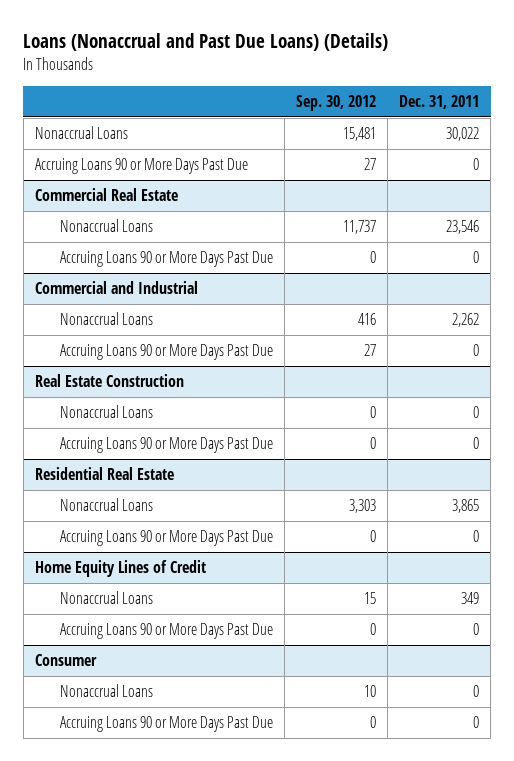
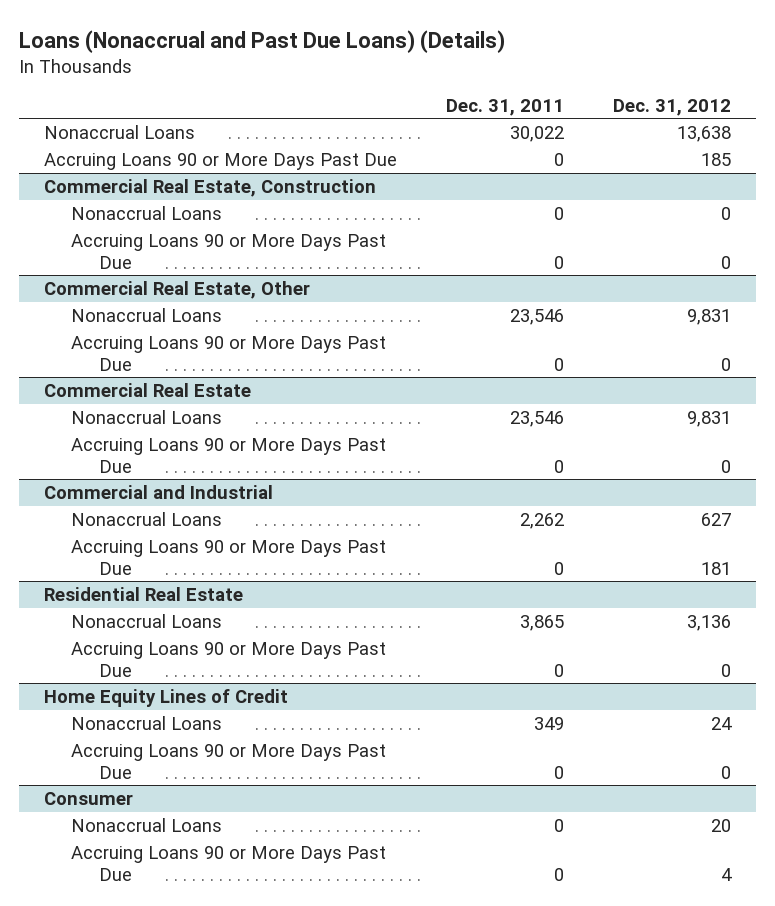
[295,94,376,111] Sep. 30, 2012 -> none
none -> [613,98,732,116] Dec. 31, 2012
none -> [43,178,376,197] Commercial Real Estate, Construction
none -> [71,205,223,220] Nonaccrual Loans
none -> [71,233,387,269] Accruing Loans 90 or More Days Past Due
none -> [43,280,310,299] Commercial Real Estate, Other
none -> [71,307,223,322] Nonaccrual Loans
none -> [71,335,387,371] Accruing Loans 90 or More Days Past Due
[35,374,185,388] Real Estate Construction -> none
[59,405,153,419] Nonaccrual Loans -> none
[59,437,273,454] Accruing Loans 90 or More Days Past Due -> none

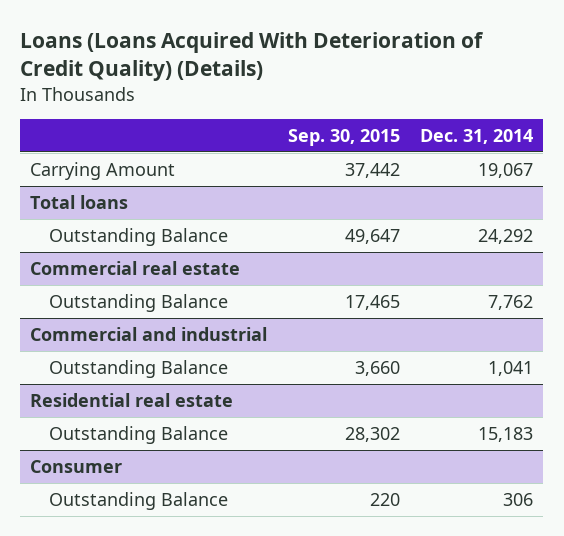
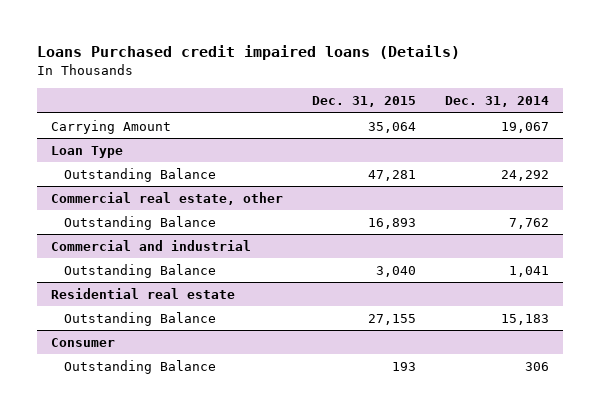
[20,32,485,82] Loans (Loans Acquired With Deterioration of Credit Quality) (Details) -> [36,45,460,61] Loans Purchased credit impaired loans (Details)
[287,128,400,146] Sep. 30, 2015 -> none
none -> [311,96,416,108] Dec. 31, 2015
[30,195,129,210] Total loans -> [51,146,124,159] Loan Type
[30,261,241,276] Commercial real estate -> [51,192,284,206] Commercial real estate, other

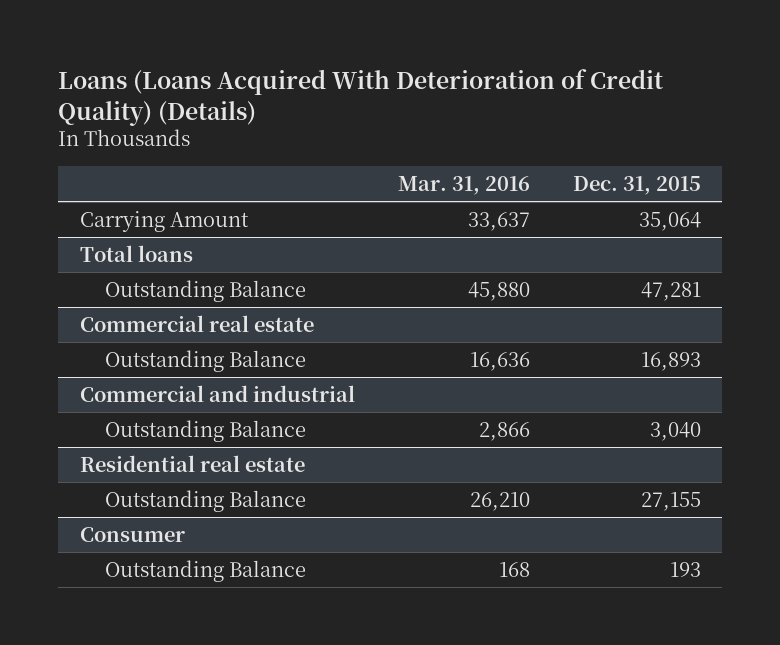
[36,45,460,61] Loans Purchased credit impaired loans (Details) -> [57,68,663,126] Loans (Loans Acquired With Deterioration of Credit Quality) (Details)
[444,96,549,108] Dec. 31, 2014 -> none
none -> [397,175,530,195] Mar. 31, 2016
[51,146,124,159] Loan Type -> [79,244,193,262] Total loans
[51,192,284,206] Commercial real estate, other -> [79,314,314,332] Commercial real estate

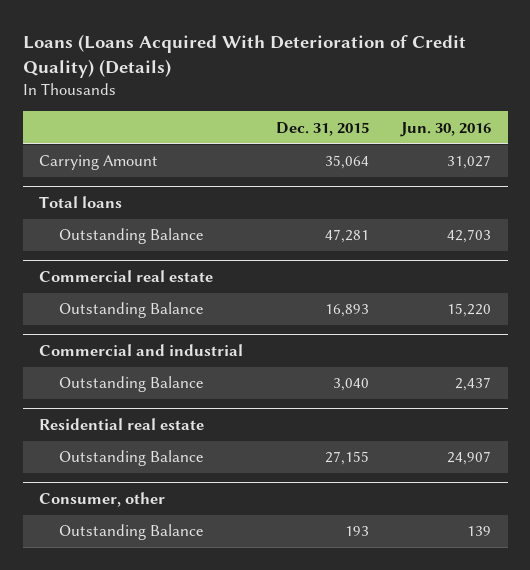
[397,175,530,195] Mar. 31, 2016 -> none
none -> [400,121,492,137] Jun. 30, 2016
[79,526,185,542] Consumer -> [38,491,165,507] Consumer, other

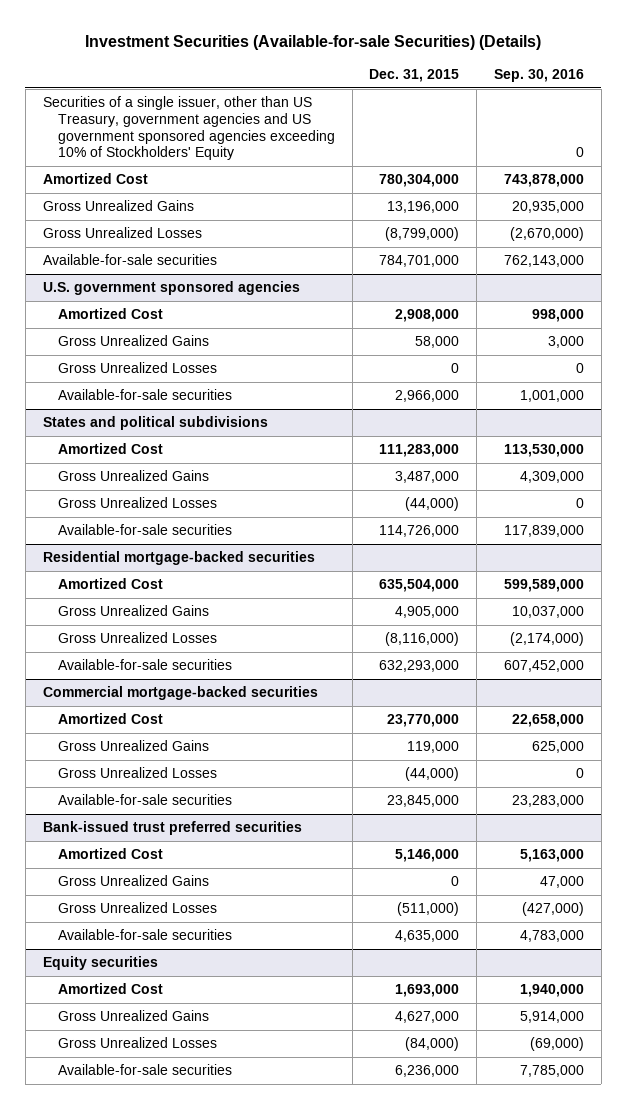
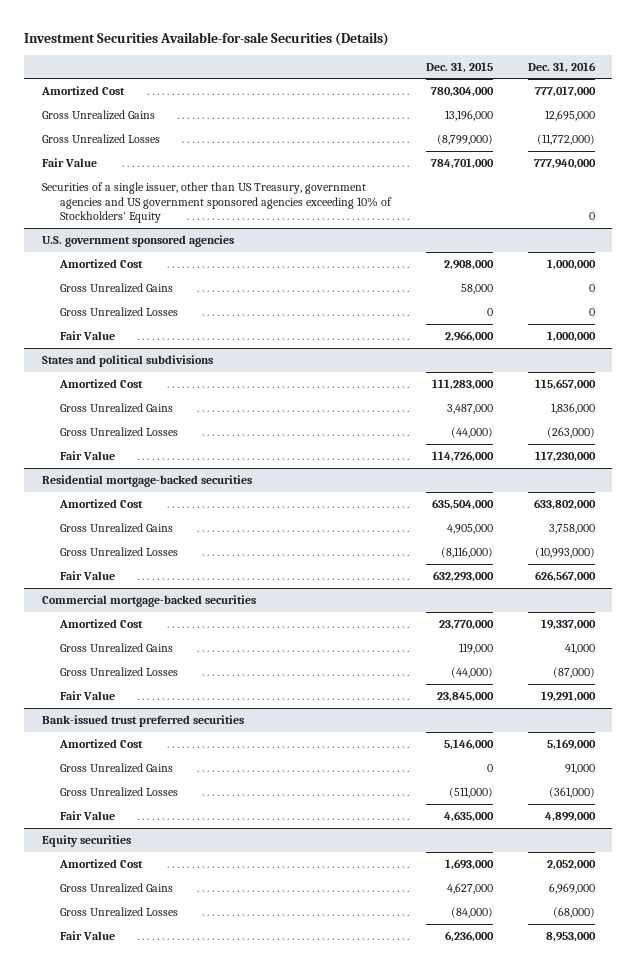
[85,34,542,50] Investment Securities (Available-for-sale Securities) (Details) -> [24,31,390,46] Investment Securities Available-for-sale Securities (Details)
[493,69,584,83] Sep. 30, 2016 -> none
none -> [527,61,596,73] Dec. 31, 2016
[42,254,217,266] Available-for-sale securities -> [41,157,97,167] Fair Value
[42,96,335,161] Securities of a single issuer, other than US Treasury, government agencies and US government sponsored agencies exceeding 10% of Stockholders' Equity -> [41,181,393,224] Securities of a single issuer, other than US Treasury, government agencies and US government sponsored agencies exceeding 10% of Stockholders' Equity
[57,389,232,401] Available-for-sale securities -> [60,330,116,340] Fair Value
[57,524,232,536] Available-for-sale securities -> [60,450,116,460] Fair Value
[57,659,232,671] Available-for-sale securities -> [60,570,116,580] Fair Value
[57,794,232,806] Available-for-sale securities -> [60,690,116,700] Fair Value
[57,929,232,941] Available-for-sale securities -> [60,810,116,820] Fair Value
[57,1064,232,1076] Available-for-sale securities -> [60,930,116,940] Fair Value

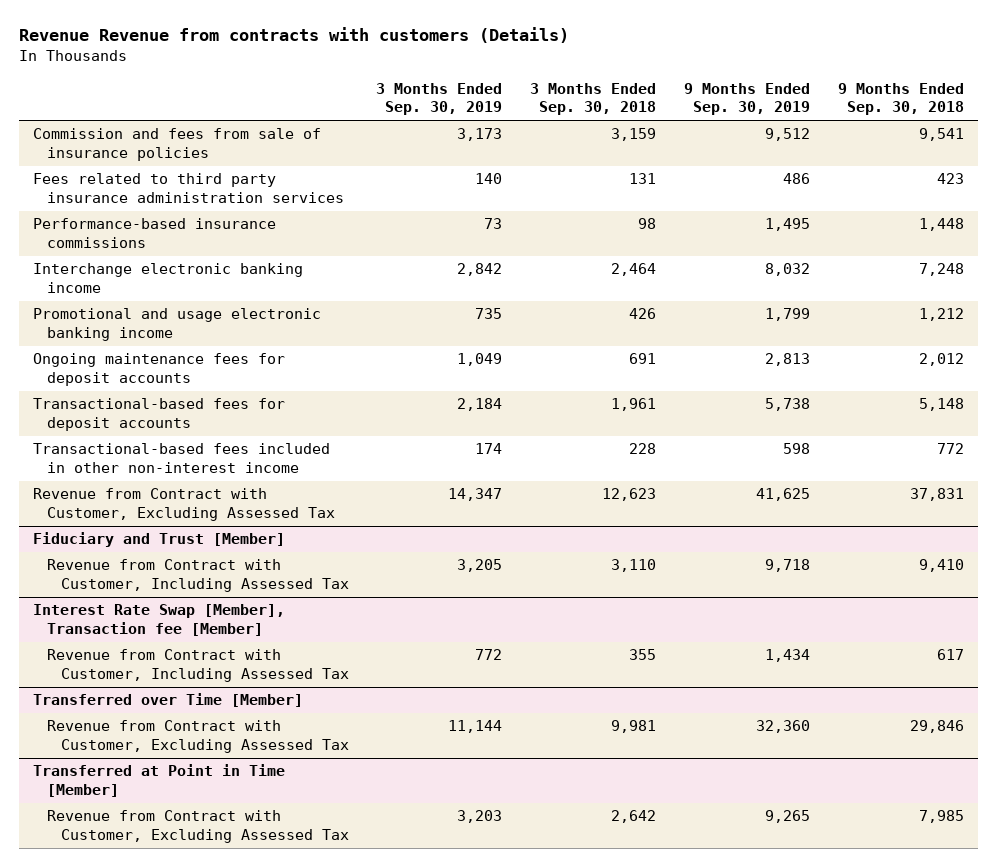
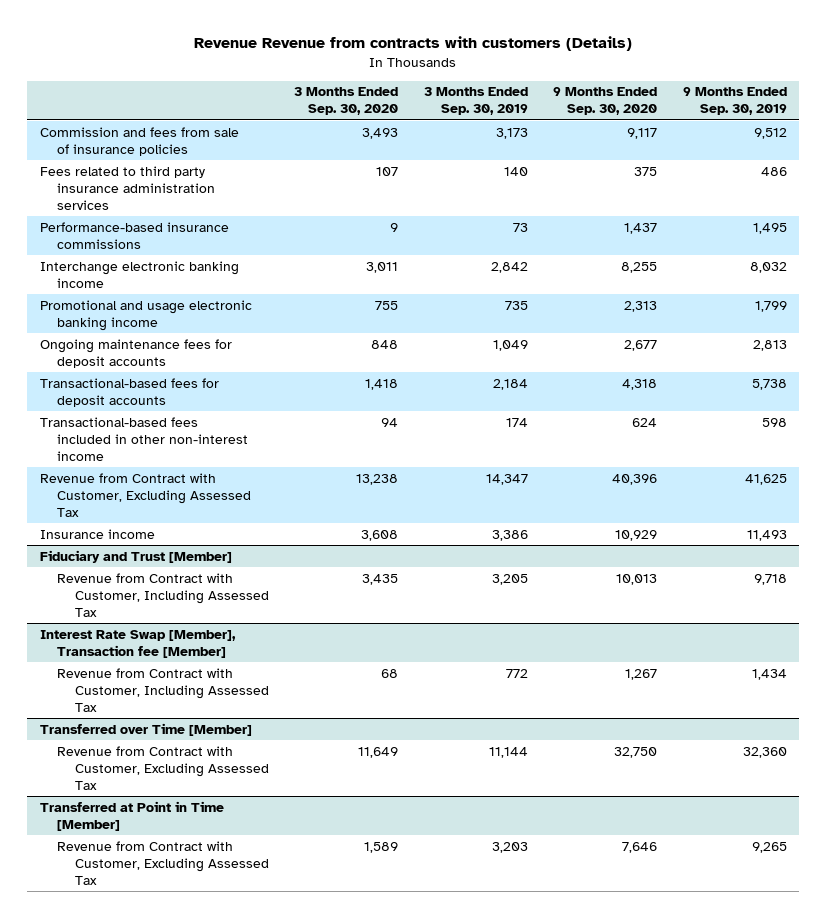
[530,82,657,116] 3 Months Ended Sep. 30, 2018 -> none
[837,82,964,116] 9 Months Ended Sep. 30, 2018 -> none
none -> [294,87,399,116] 3 Months Ended Sep. 30, 2020
none -> [553,87,658,116] 9 Months Ended Sep. 30, 2020
none -> [39,528,155,539] Insurance income

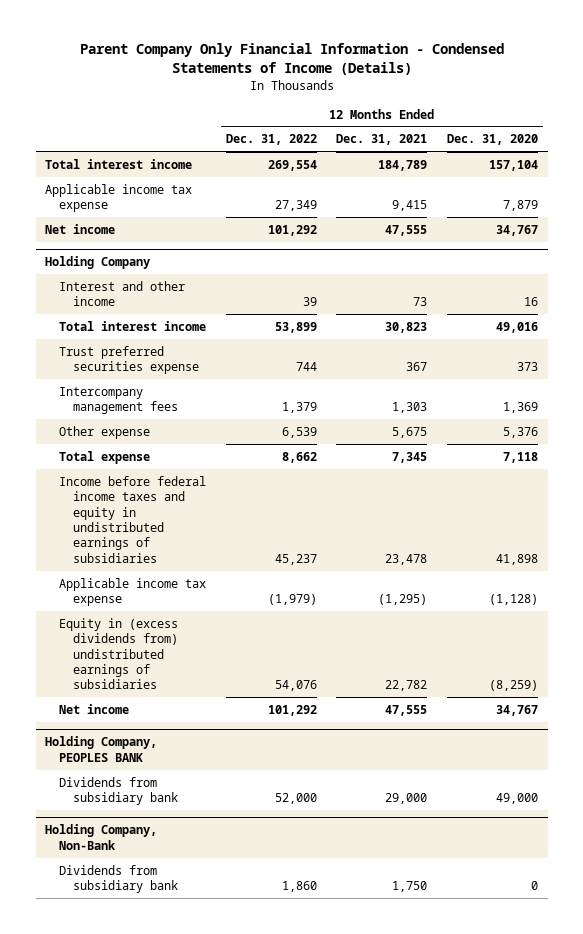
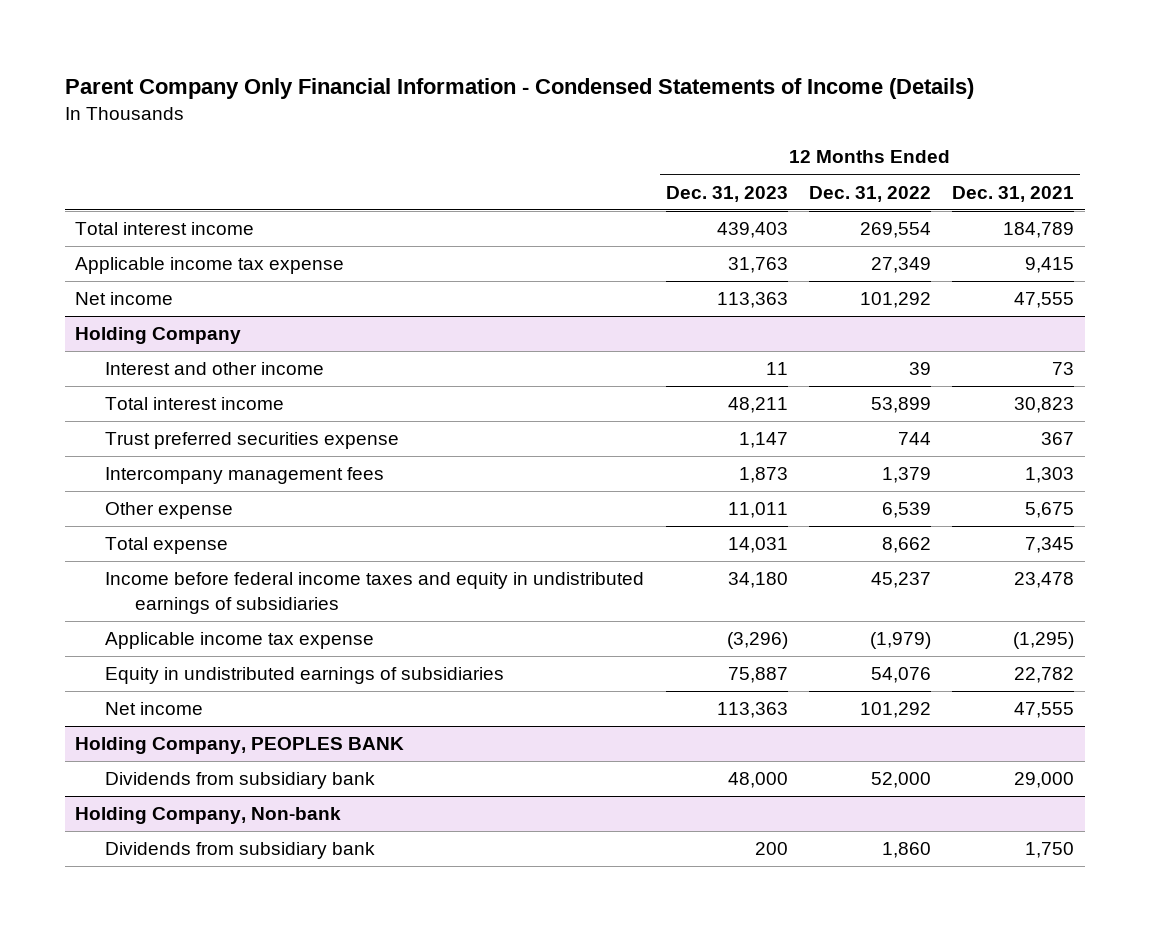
[446,134,538,146] Dec. 31, 2020 -> none
none -> [665,185,788,202] Dec. 31, 2023
[59,617,179,690] Equity in (excess dividends from) undistributed earnings of subsidiaries -> [105,667,505,685] Equity in undistributed earnings of subsidiaries
[45,824,158,850] Holding Company, Non-Bank -> [75,807,342,825] Holding Company, Non-bank

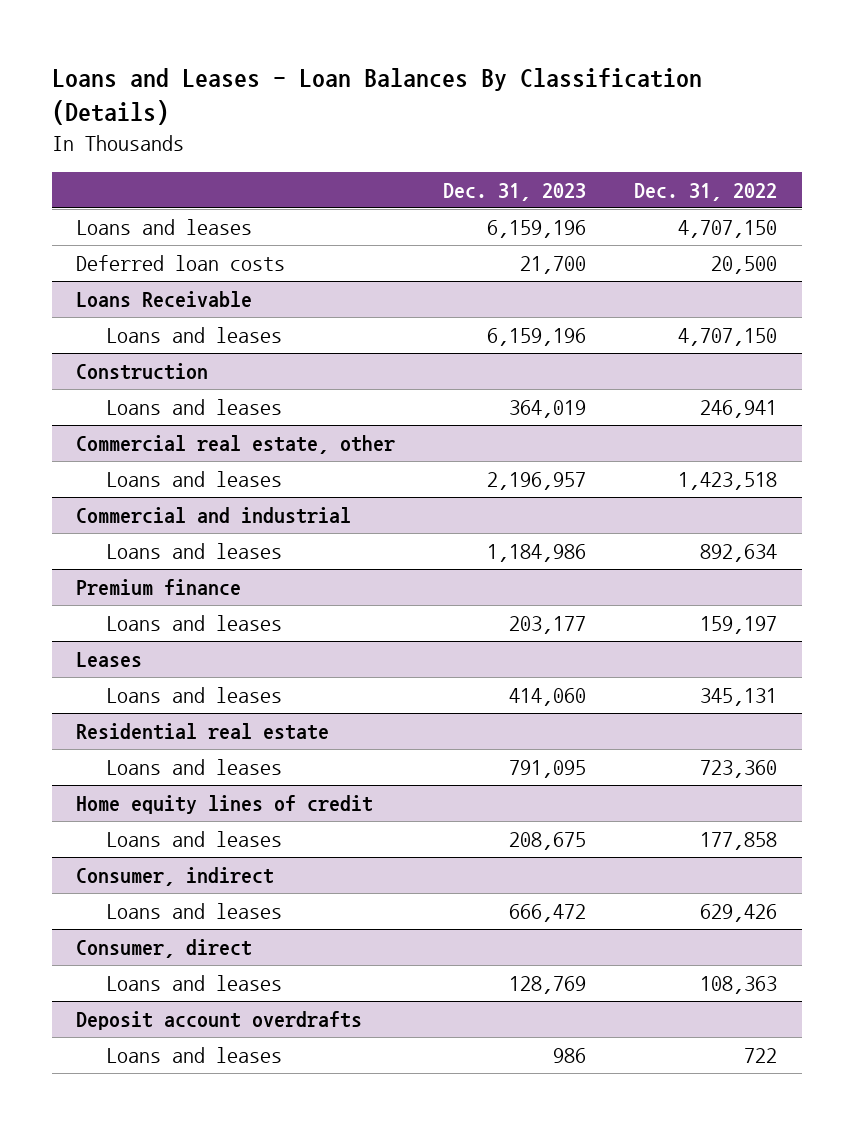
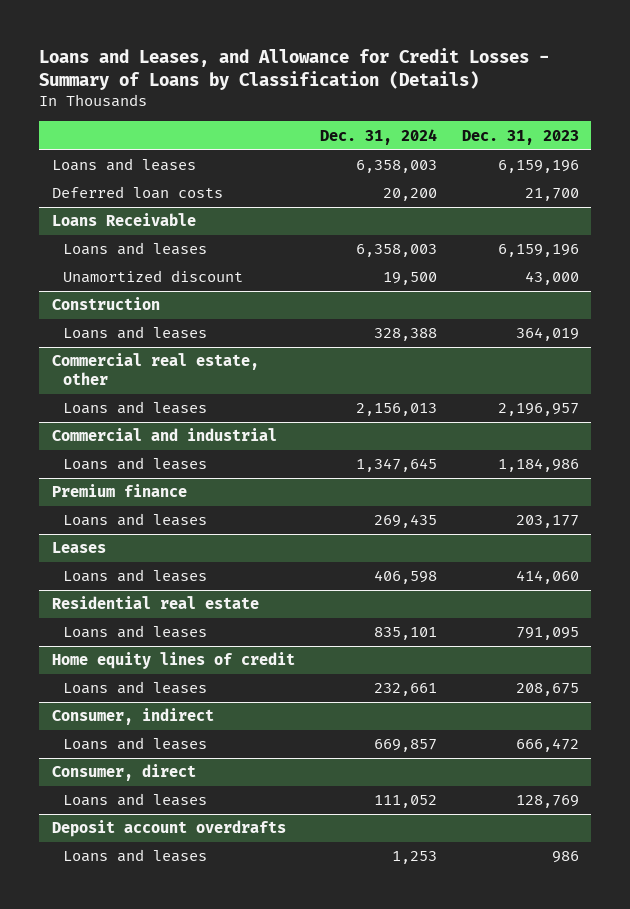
[51,67,702,125] Loans and Leases - Loan Balances By Classification (Details) -> [39,47,550,90] Loans and Leases, and Allowance for Credit Losses - Summary of Loans by Classification (Details)
[634,182,778,201] Dec. 31, 2022 -> none
none -> [319,128,437,145] Dec. 31, 2024
none -> [62,270,243,284] Unamortized discount

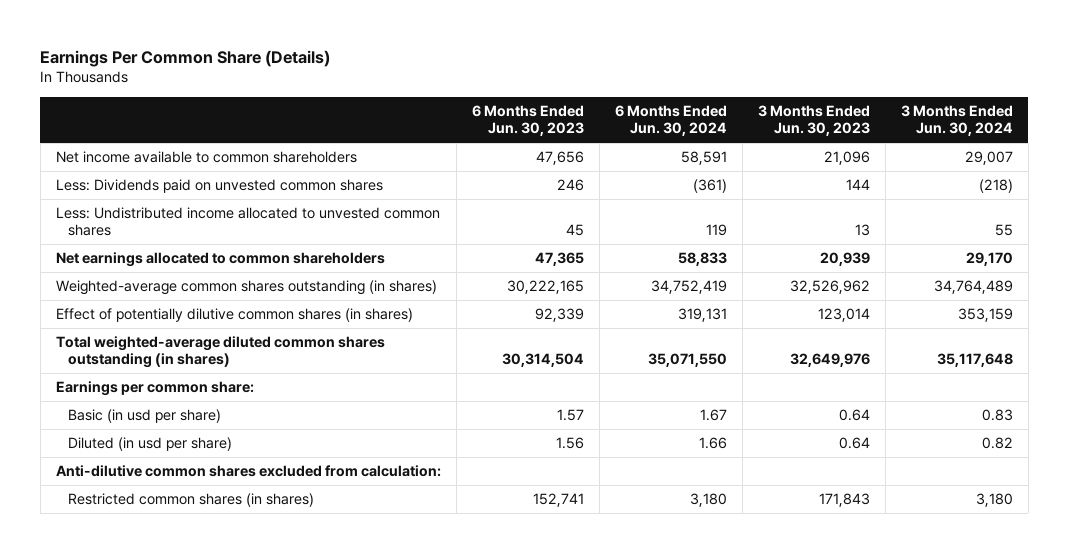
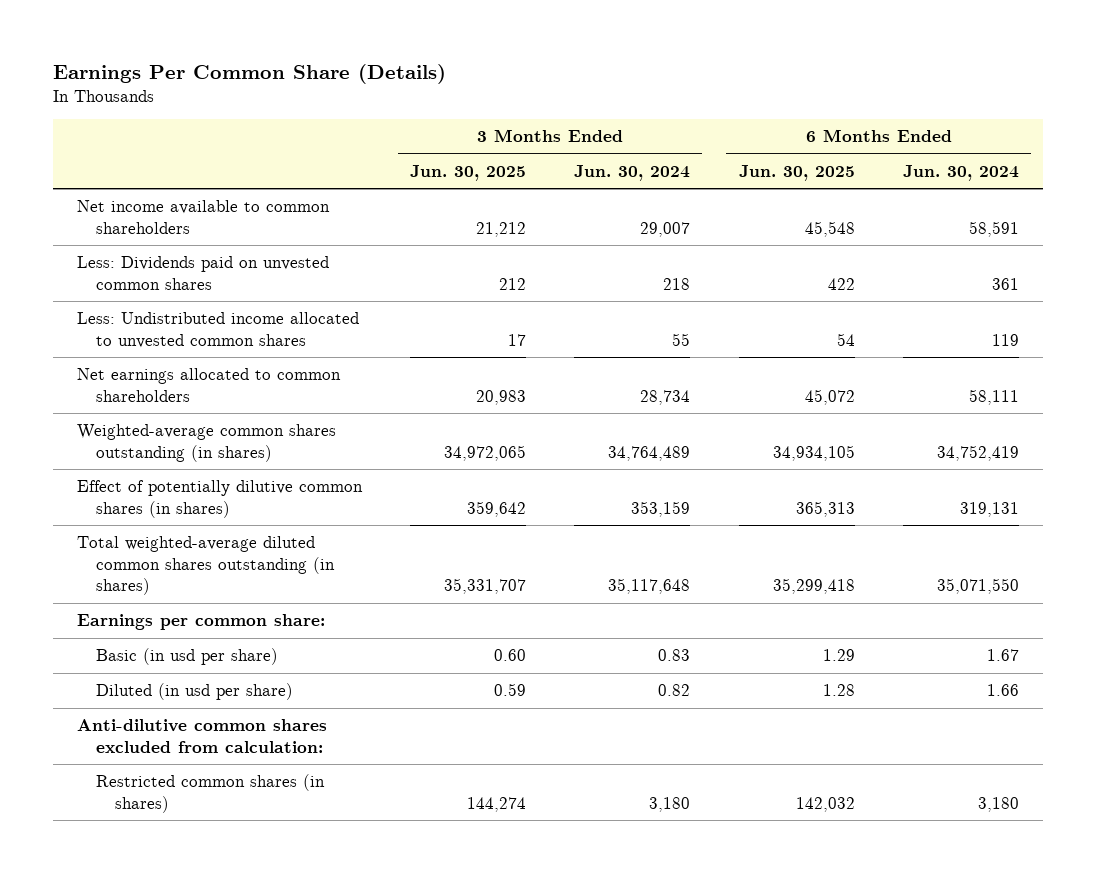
[471,105,584,137] 6 Months Ended Jun. 30, 2023 -> none
[757,105,870,137] 3 Months Ended Jun. 30, 2023 -> none
none -> [410,164,527,181] Jun. 30, 2025
none -> [738,164,855,181] Jun. 30, 2025
[692,179,727,194] (361) -> [991,277,1019,290] 361
[978,179,1013,194] (218) -> [663,277,691,290] 218
[677,252,727,267] 58,833 -> [968,388,1019,405] 58,111
[965,252,1013,267] 29,170 -> [640,389,691,405] 28,734

